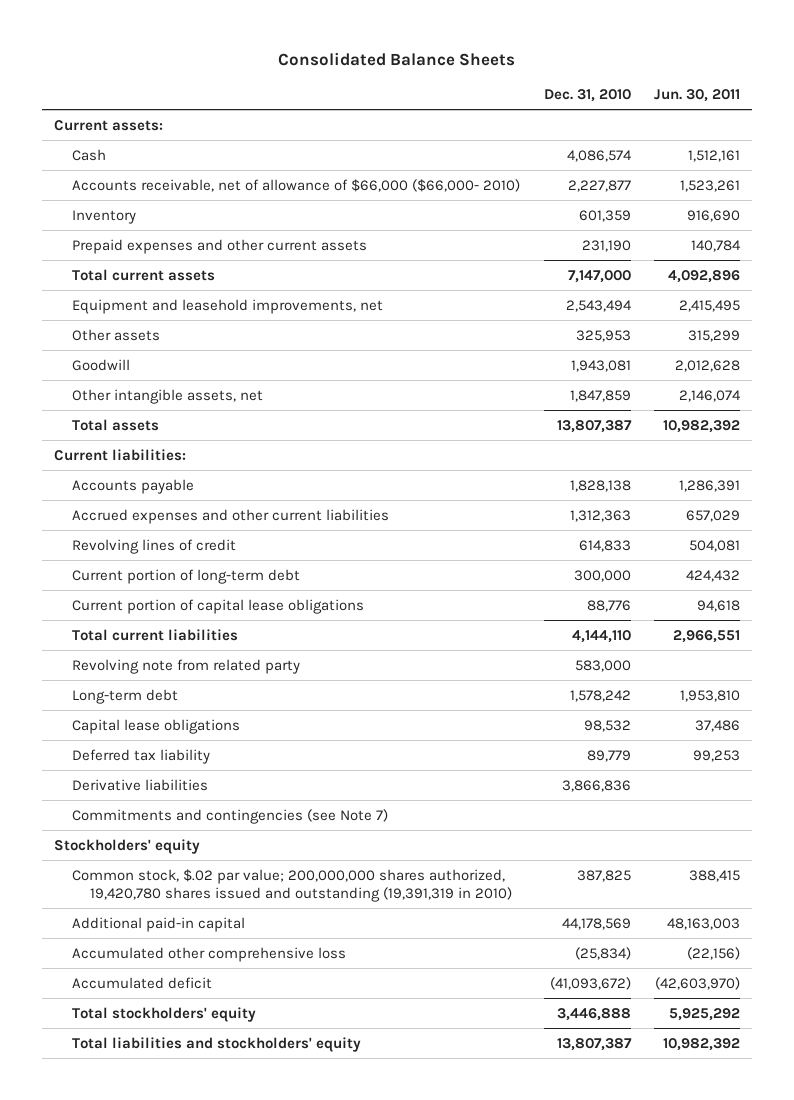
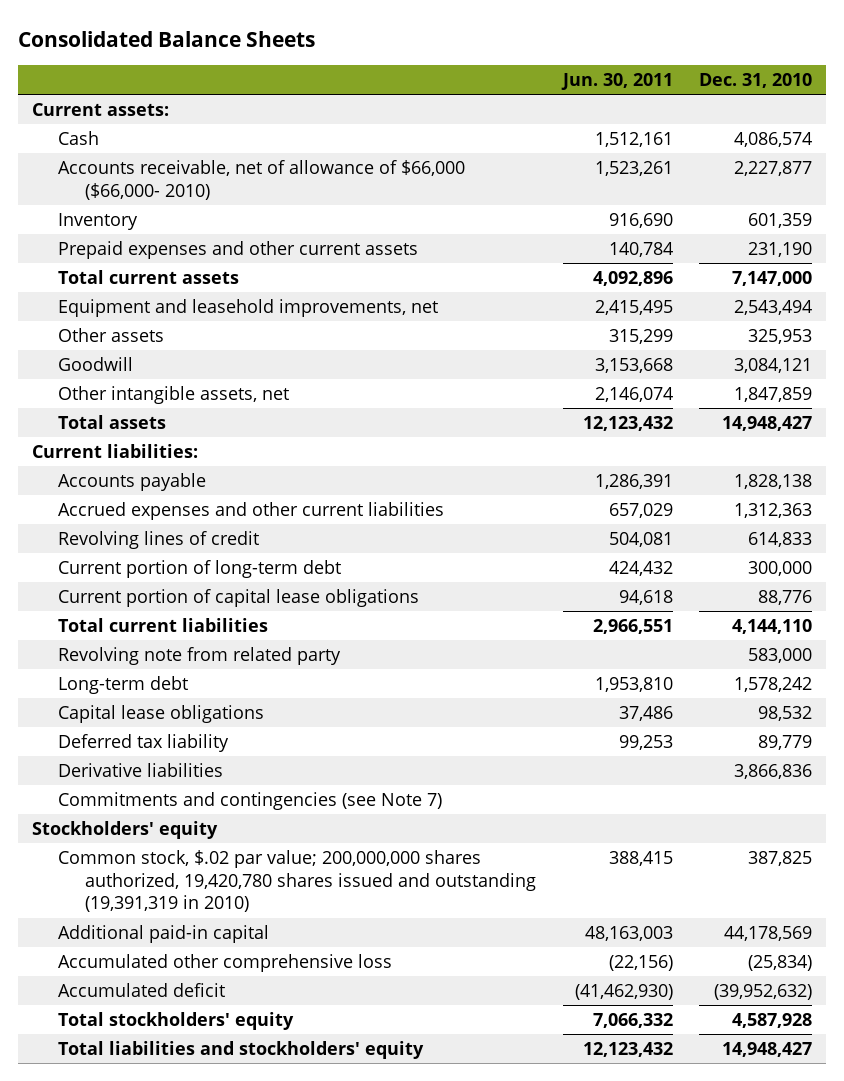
[570,359,631,372] 1,943,081 -> [734,358,813,374] 3,084,121
[675,359,741,372] 2,012,628 -> [594,358,673,374] 3,153,668
[556,419,632,433] 13,807,387 -> [722,416,813,432] 14,948,427
[663,419,741,433] 10,982,392 -> [582,416,673,432] 12,123,432
[549,976,631,990] (41,093,672) -> [714,984,813,1001] (39,952,632)
[655,976,741,990] (42,603,970) -> [574,984,673,1001] (41,462,930)
[556,1007,631,1021] 3,446,888 -> [732,1013,813,1029] 4,587,928
[669,1007,741,1021] 5,925,292 -> [592,1013,673,1029] 7,066,332
[556,1037,632,1051] 13,807,387 -> [722,1042,813,1058] 14,948,427
[663,1037,741,1051] 10,982,392 -> [582,1042,673,1058] 12,123,432

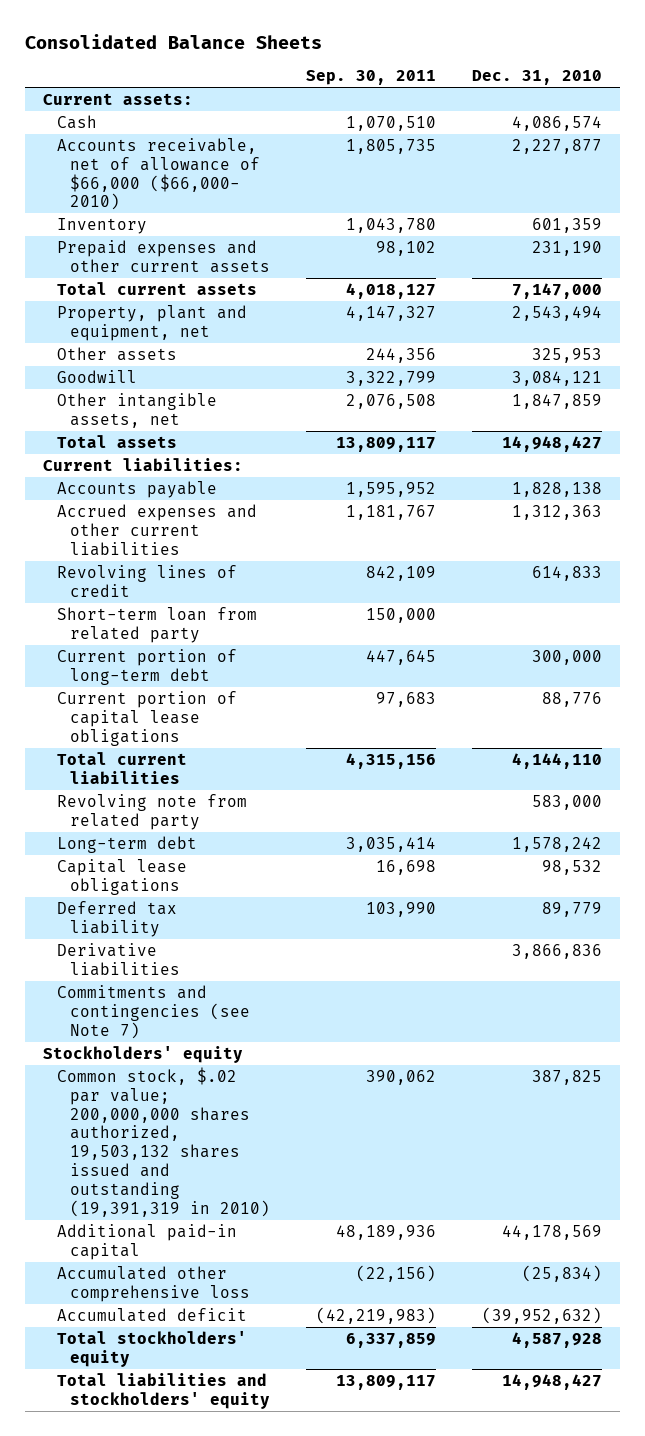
[560,73,673,91] Jun. 30, 2011 -> none
none -> [306,70,437,86] Sep. 30, 2011
[58,299,439,318] Equipment and leasehold improvements, net -> [56,304,247,341] Property, plant and equipment, net
none -> [56,606,257,643] Short-term loan from related party
[58,850,537,913] Common stock, $.02 par value; 200,000,000 shares authorized, 19,420,780 shares issued and outstanding (19,391,319 in 2010) -> [56,1066,271,1217] Common stock, $.02 par value; 200,000,000 shares authorized, 19,503,132 shares issued and outstanding (19,391,319 in 2010)

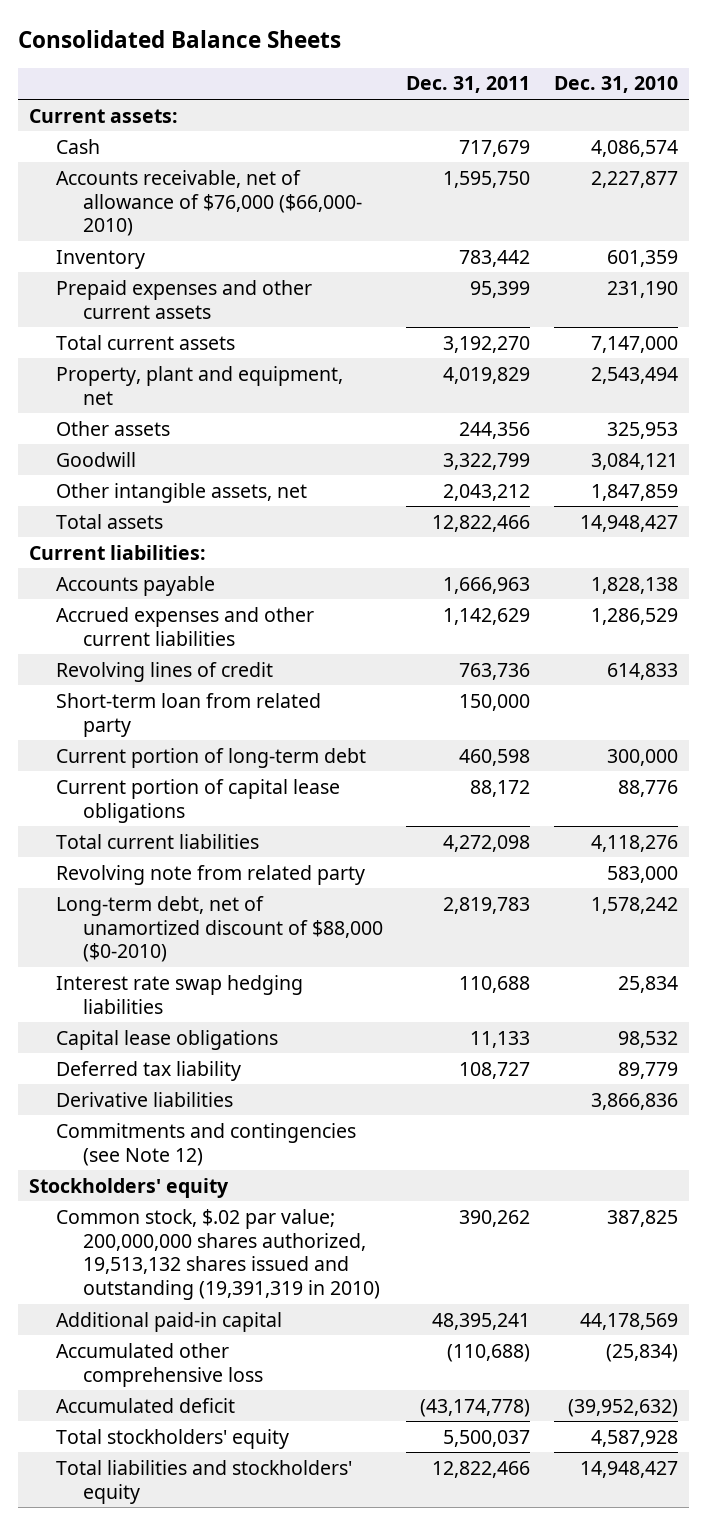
[306,70,437,86] Sep. 30, 2011 -> none
none -> [406,76,531,94] Dec. 31, 2011
[56,137,261,211] Accounts receivable, net of allowance of $66,000 ($66,000- 2010) -> [56,169,363,237] Accounts receivable, net of allowance of $76,000 ($66,000- 2010)
[512,504,603,520] 1,312,363 -> [590,607,678,625] 1,286,529
[512,752,603,769] 4,144,110 -> [590,834,678,852] 4,118,276
[56,835,197,853] Long-term debt -> [56,895,384,963] Long-term debt, net of unamortized discount of $88,000 ($0-2010)
none -> [56,974,304,1014] Interest rate swap hedging liabilities
[56,984,251,1039] Commitments and contingencies (see Note 7) -> [56,1122,357,1166] Commitments and contingencies (see Note 12)
[56,1066,271,1217] Common stock, $.02 par value; 200,000,000 shares authorized, 19,503,132 shares issued and outstanding (19,391,319 in 2010) -> [56,1208,381,1301] Common stock, $.02 par value; 200,000,000 shares authorized, 19,513,132 shares issued and outstanding (19,391,319 in 2010)

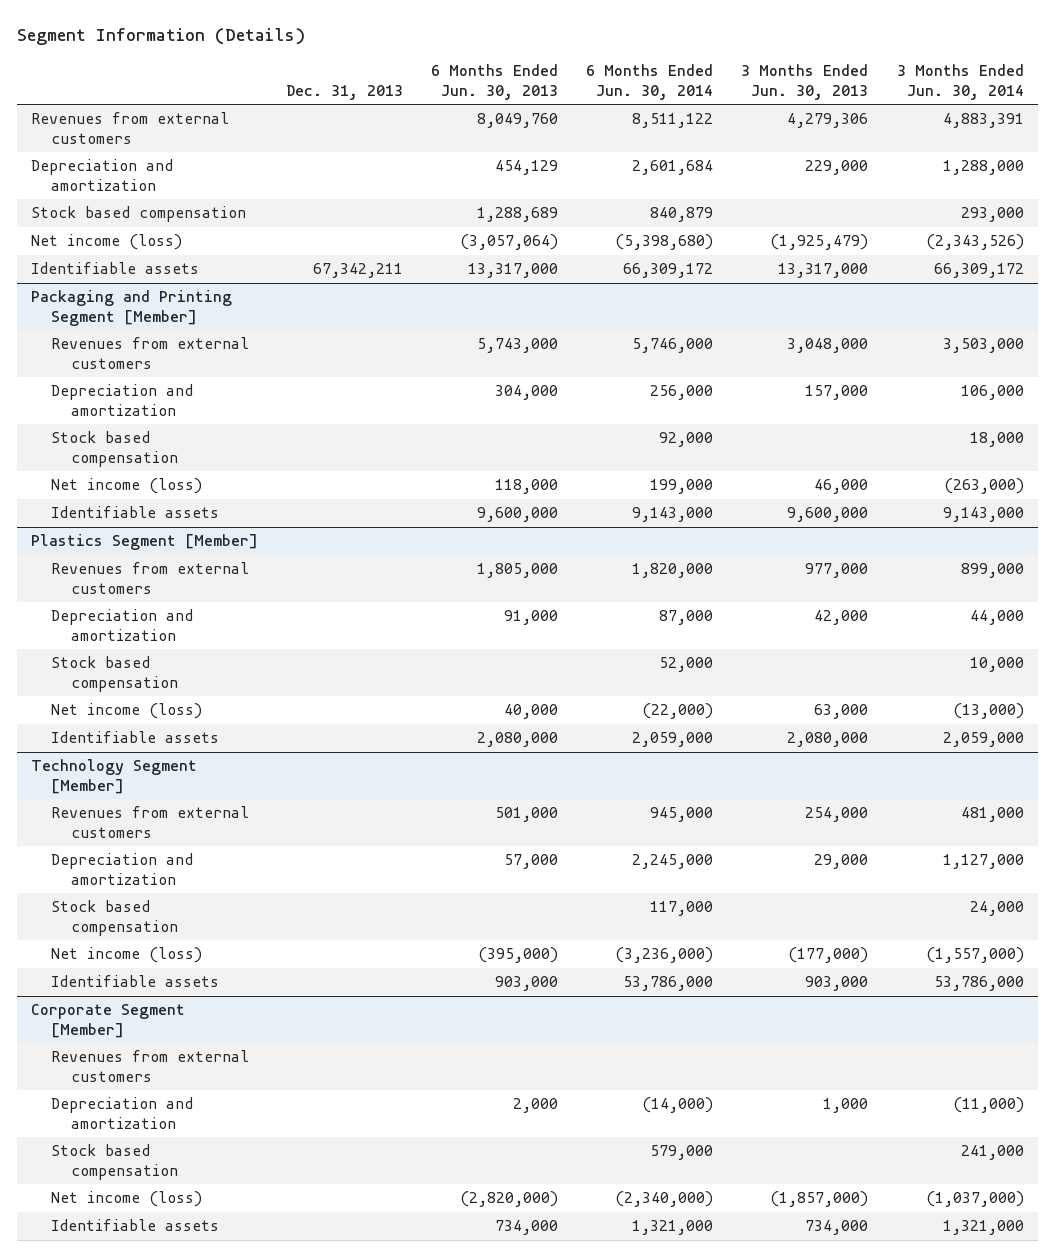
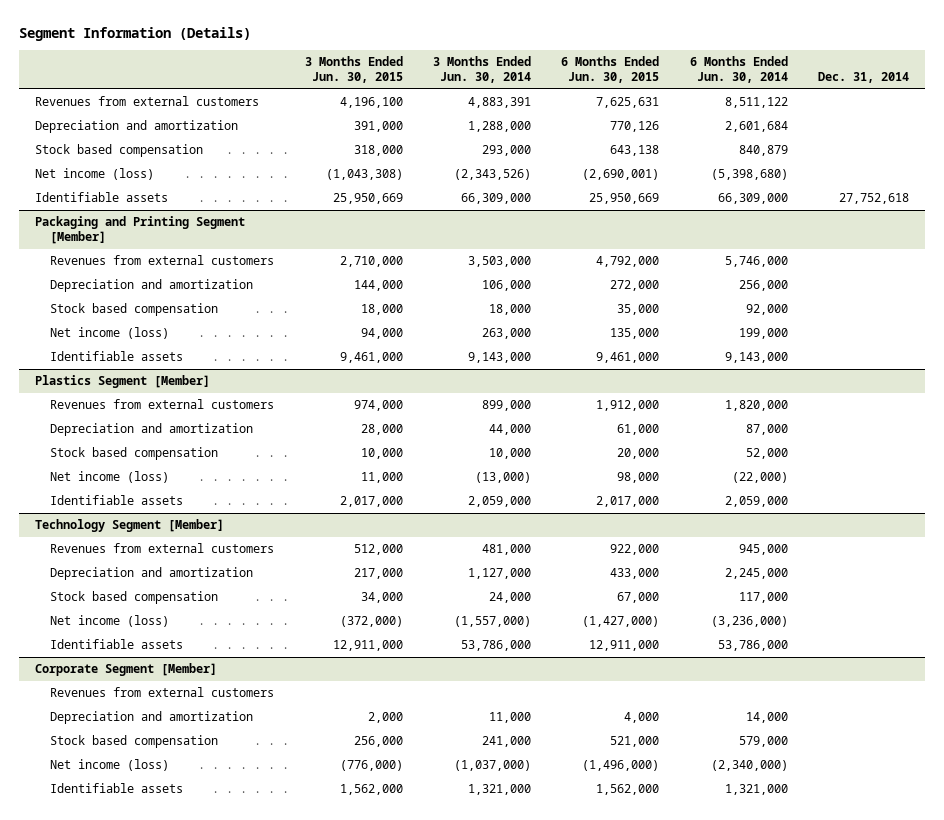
[285,84,403,100] Dec. 31, 2013 -> none
[431,64,559,100] 6 Months Ended Jun. 30, 2013 -> none
[741,64,869,100] 3 Months Ended Jun. 30, 2013 -> none
none -> [304,56,403,84] 3 Months Ended Jun. 30, 2015
none -> [561,56,660,84] 6 Months Ended Jun. 30, 2015
none -> [818,72,910,84] Dec. 31, 2014
[623,263,714,279] 66,309,172 -> [717,193,788,205] 66,309,000
[933,263,1024,279] 66,309,172 -> [461,193,532,205] 66,309,000
[943,478,1024,495] (263,000) -> [482,328,532,340] 263,000
[642,1097,714,1114] (14,000) -> [745,712,788,724] 14,000
[952,1097,1024,1114] (11,000) -> [489,712,532,724] 11,000

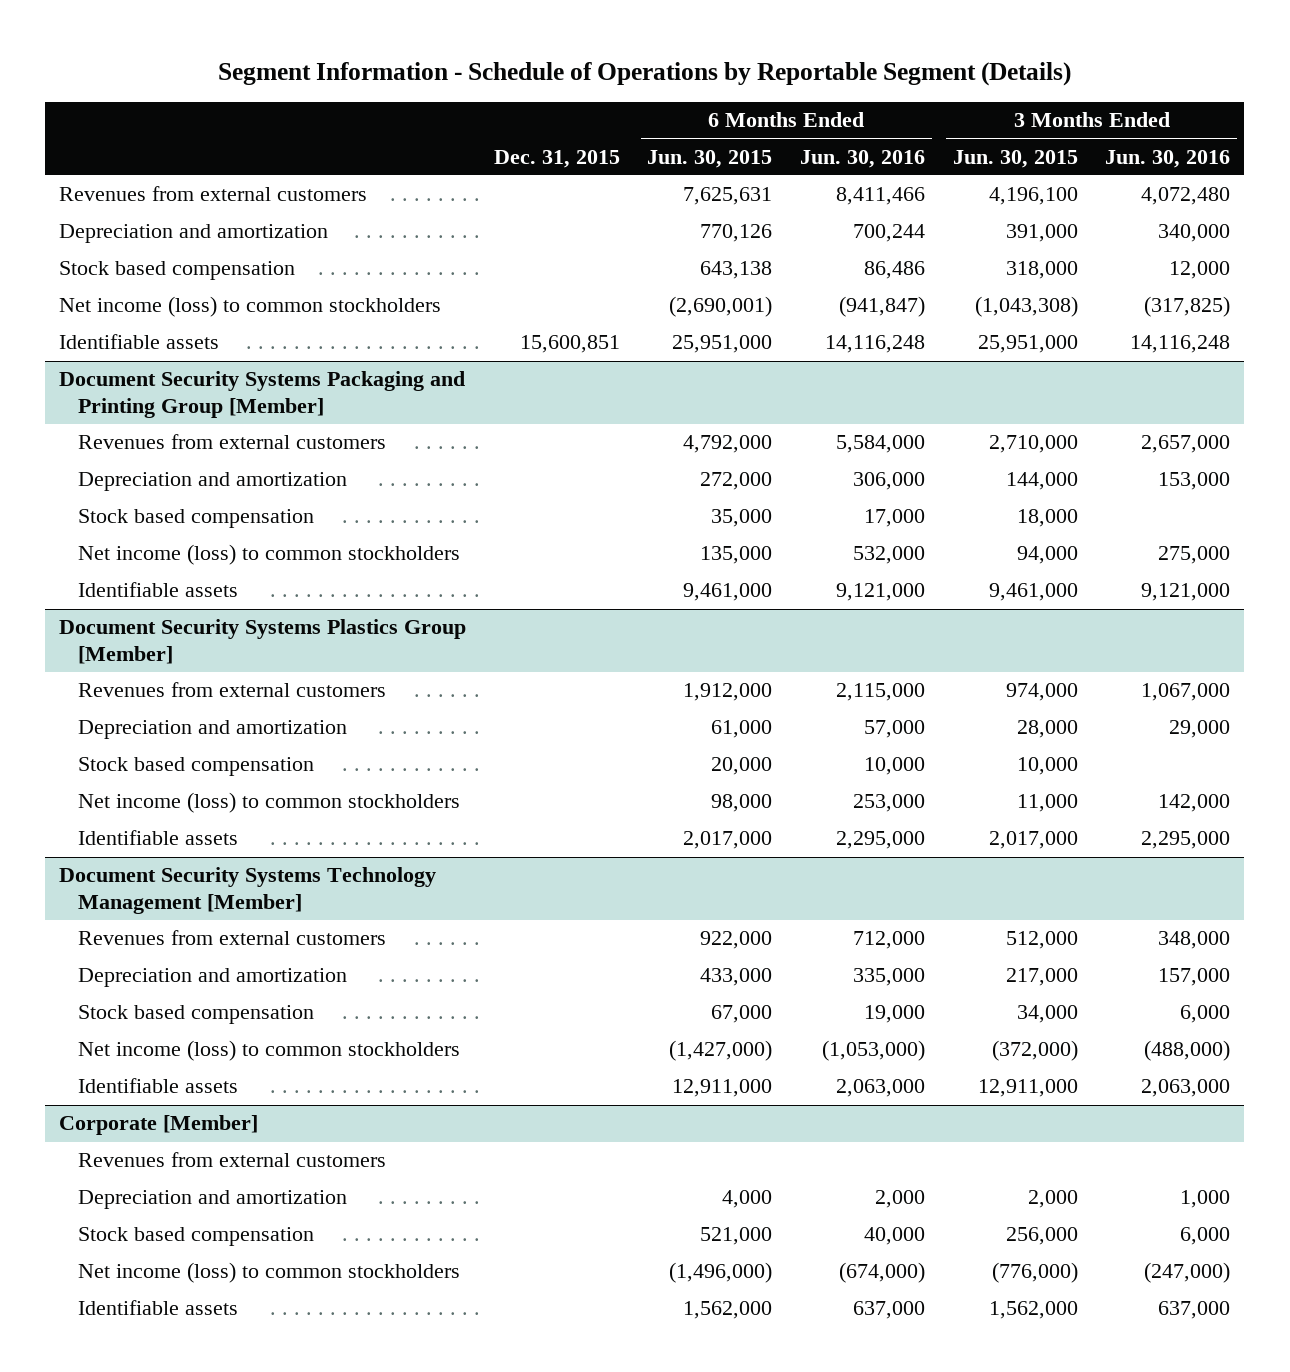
[19,27,252,42] Segment Information (Details) -> [217,61,1071,86] Segment Information - Schedule of Operations by Reportable Segment (Details)
[433,56,532,84] 3 Months Ended Jun. 30, 2014 -> none
[689,56,788,84] 6 Months Ended Jun. 30, 2014 -> none
[818,72,910,84] Dec. 31, 2014 -> none
none -> [493,149,620,168] Dec. 31, 2015
none -> [800,149,926,168] Jun. 30, 2016
none -> [1105,149,1231,168] Jun. 30, 2016
[34,216,245,245] Packaging and Printing Segment [Member] -> none
[34,168,154,181] Net income (loss) -> [59,296,442,318] Net income (loss) to common stockholders
[332,193,403,205] 25,950,669 -> [977,335,1078,354] 25,951,000
[589,193,660,205] 25,950,669 -> [672,335,773,354] 25,951,000
none -> [59,371,466,419] Document Security Systems Packaging and Printing Group [Member]
[50,327,170,340] Net income (loss) -> [78,544,461,566] Net income (loss) to common stockholders
[34,375,210,389] Plastics Segment [Member] -> none
none -> [59,619,467,665] Document Security Systems Plastics Group [Member]
[50,471,170,484] Net income (loss) -> [78,792,461,814] Net income (loss) to common stockholders
[34,519,224,533] Technology Segment [Member] -> none
none -> [59,867,437,915] Document Security Systems Technology Management [Member]
[50,615,170,628] Net income (loss) -> [78,1040,461,1062] Net income (loss) to common stockholders
[34,663,217,677] Corporate Segment [Member] -> [59,1115,259,1136] Corporate [Member]
[50,759,170,772] Net income (loss) -> [78,1262,461,1284] Net income (loss) to common stockholders

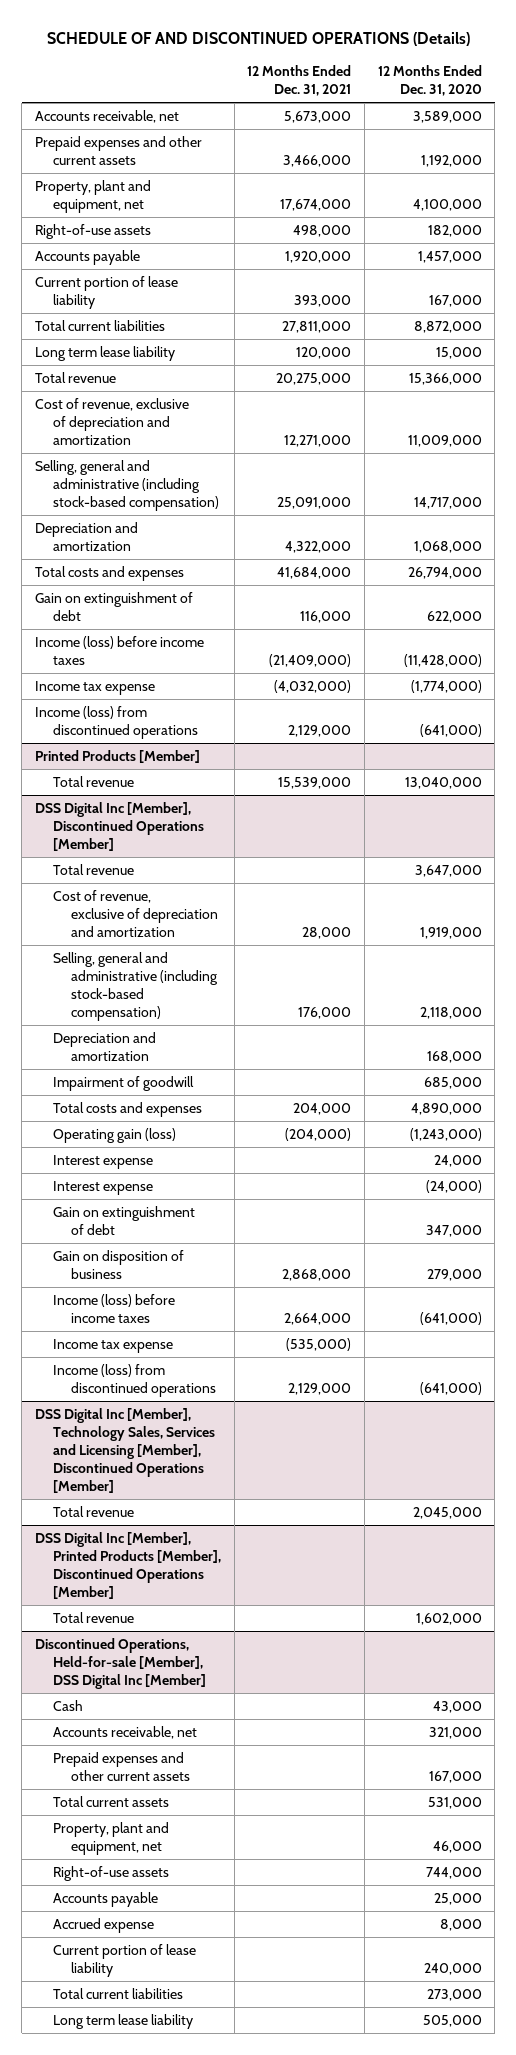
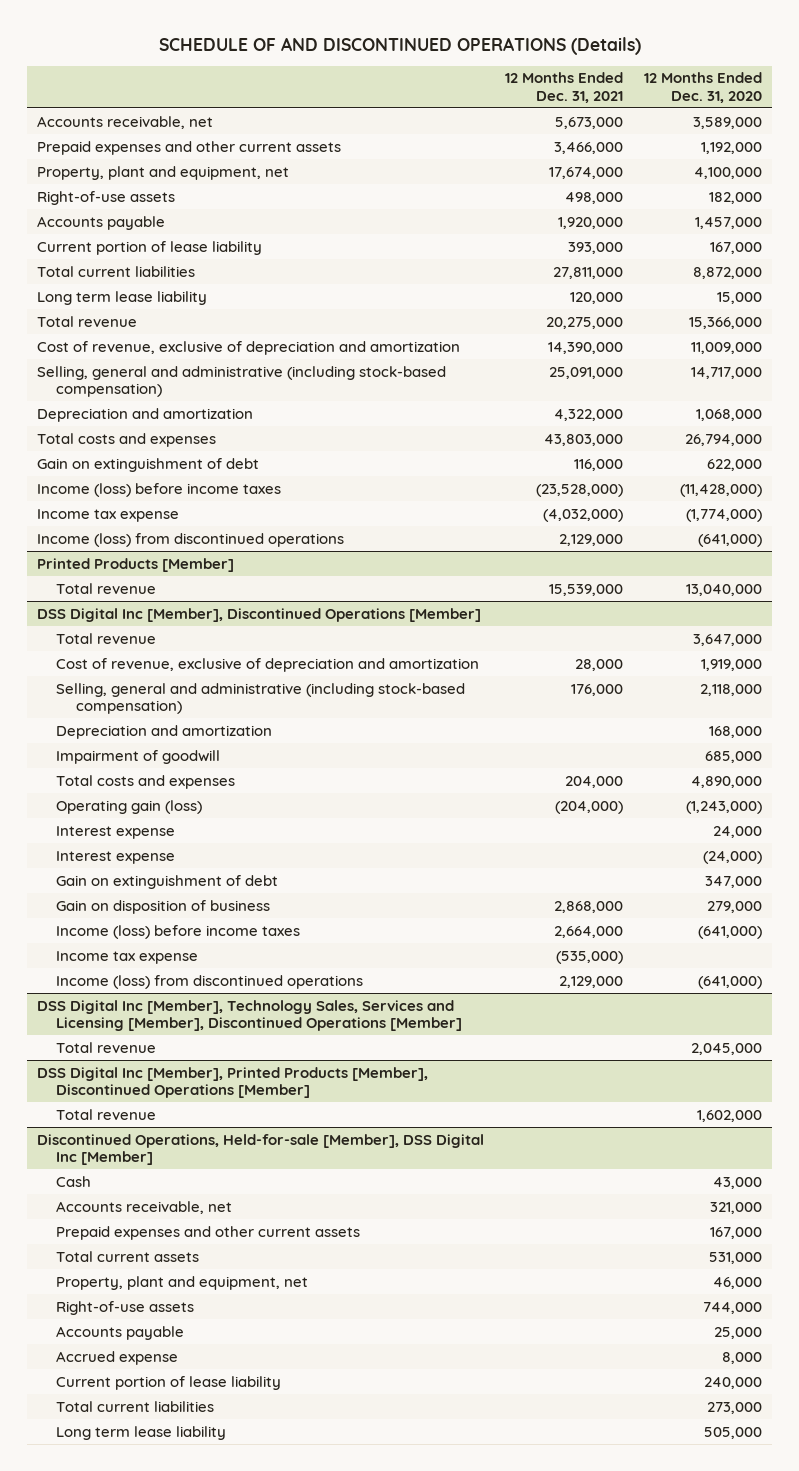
[284,435,352,448] 12,271,000 -> [548,341,624,354] 14,390,000
[277,567,352,580] 41,684,000 -> [544,433,624,446] 43,803,000
[269,654,352,668] (21,409,000) -> [536,483,624,497] (23,528,000)

